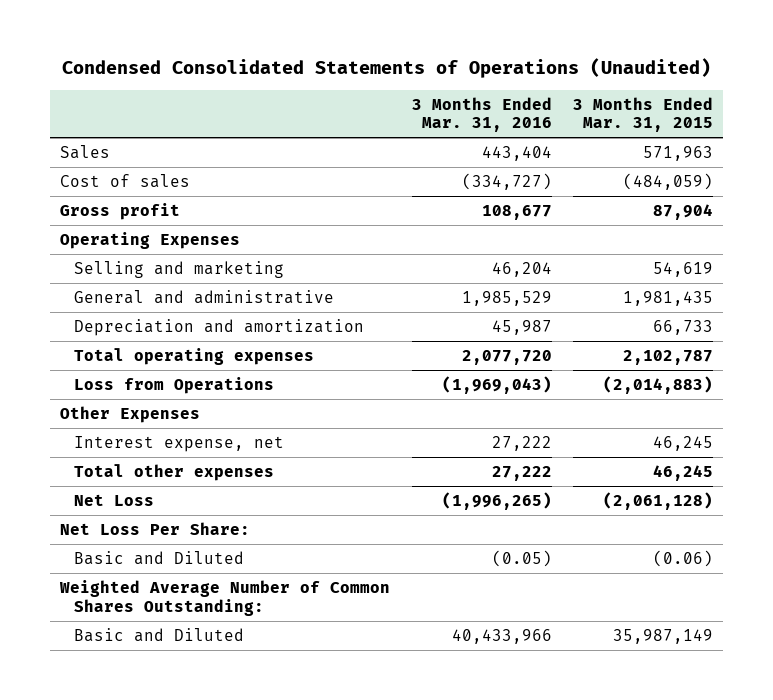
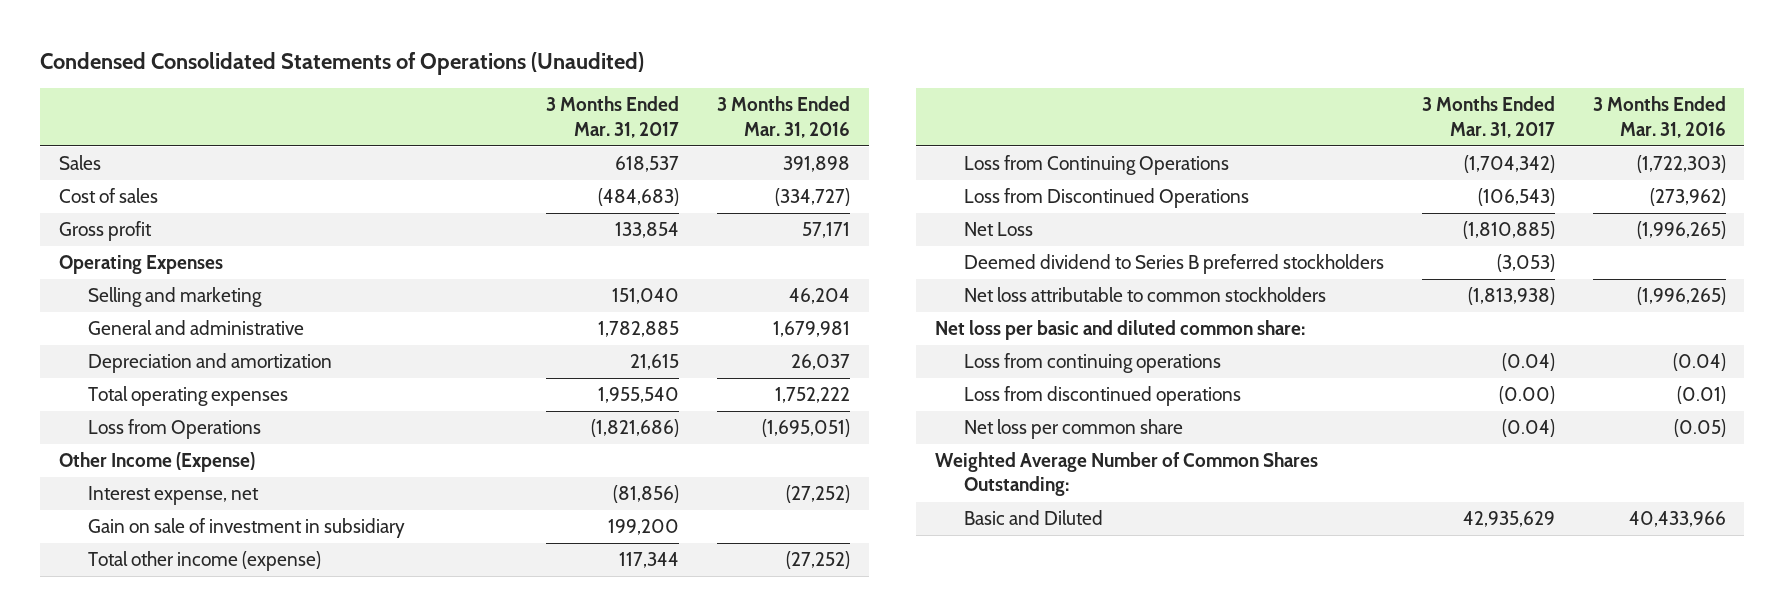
[572,96,713,133] 3 Months Ended Mar. 31, 2015 -> none
none -> [545,96,679,138] 3 Months Ended Mar. 31, 2017
[481,146,552,162] 443,404 -> [782,156,850,173] 391,898
[481,205,552,221] 108,677 -> [801,222,850,239] 57,171
[461,291,552,307] 1,985,529 -> [772,321,850,338] 1,679,981
[491,320,552,336] 45,987 -> [790,354,850,371] 26,037
[461,350,552,366] 2,077,720 -> [774,387,850,404] 1,752,222
[441,376,552,395] (1,969,043) -> [761,419,850,438] (1,695,051)
[60,406,201,424] Other Expenses -> [58,452,255,473] Other Income (Expense)
[491,436,552,452] 27,222 -> [785,485,850,504] (27,252)
none -> [88,518,406,539] Gain on sale of investment in subsidiary
[74,464,275,482] Total other expenses -> [88,551,322,572] Total other income (expense)
[491,466,552,482] 27,222 -> [785,551,850,570] (27,252)
none -> [964,155,1230,176] Loss from Continuing Operations
none -> [964,188,1250,209] Loss from Discontinued Operations
none -> [964,254,1385,275] Deemed dividend to Series B preferred stockholders
none -> [964,287,1327,303] Net loss attributable to common stockholders
[60,522,251,536] Net Loss Per Share: -> [934,320,1305,341] Net loss per basic and diluted common share:
none -> [964,353,1222,374] Loss from continuing operations
none -> [964,386,1242,407] Loss from discontinued operations
[74,551,245,566] Basic and Diluted -> [964,419,1184,440] Net loss per common share

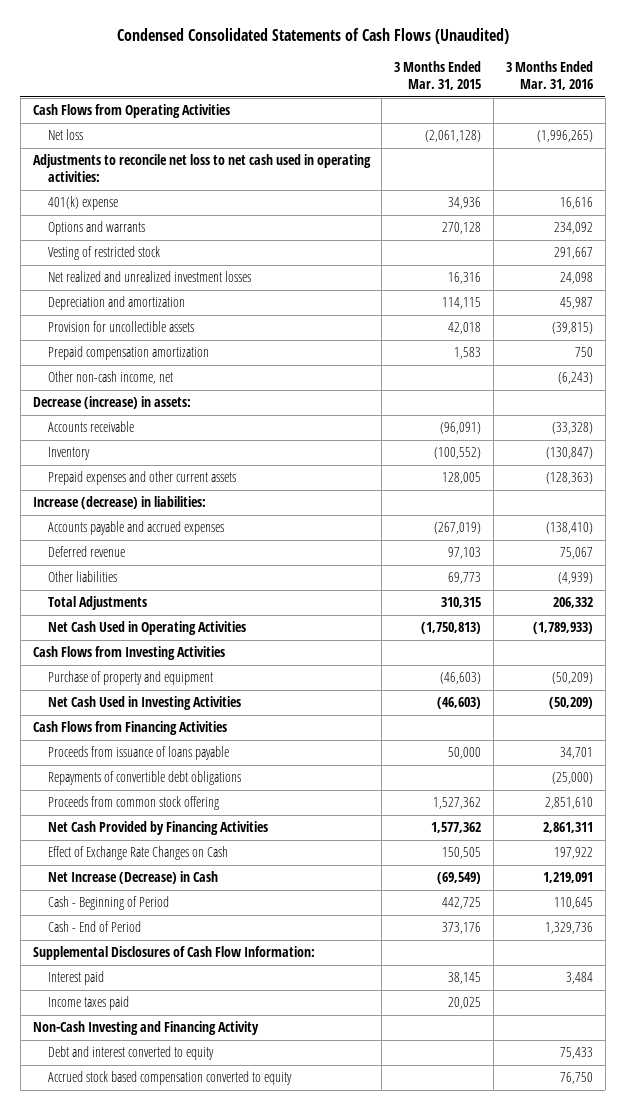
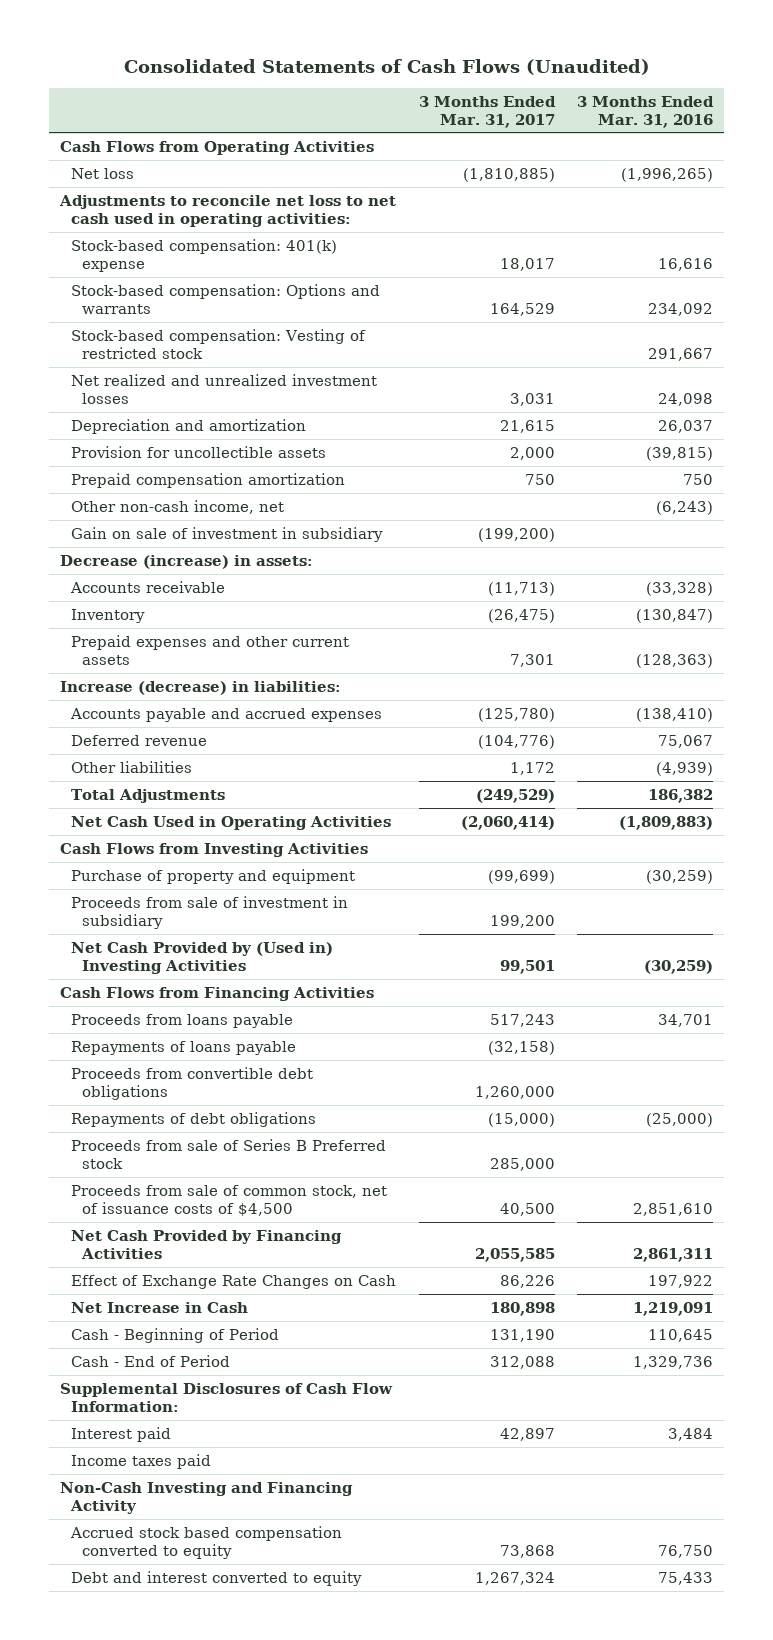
[116,28,509,45] Condensed Consolidated Statements of Cash Flows (Unaudited) -> [123,58,650,75] Consolidated Statements of Cash Flows (Unaudited)
[394,61,482,91] 3 Months Ended Mar. 31, 2015 -> none
none -> [418,95,556,128] 3 Months Ended Mar. 31, 2017
[48,196,119,211] 401(k) expense -> [71,239,338,272] Stock-based compensation: 401(k) expense
[48,221,146,236] Options and warrants -> [71,284,381,314] Stock-based compensation: Options and warrants
[48,246,161,261] Vesting of restricted stock -> [71,329,367,359] Stock-based compensation: Vesting of restricted stock
[559,297,593,310] 45,987 -> [657,420,713,434] 26,037
none -> [71,527,384,543] Gain on sale of investment in subsidiary
[552,597,593,609] 206,332 -> [647,789,713,804] 186,382
[532,622,593,635] (1,789,933) -> [618,816,713,831] (1,809,883)
[551,672,593,685] (50,209) -> [645,870,713,885] (30,259)
none -> [71,896,349,929] Proceeds from sale of investment in subsidiary
[48,696,242,711] Net Cash Used in Investing Activities -> [71,942,334,974] Net Cash Provided by (Used in) Investing Activities
[548,697,593,710] (50,209) -> [643,959,713,974] (30,259)
[48,746,230,761] Proceeds from issuance of loans payable -> [71,1014,294,1029] Proceeds from loans payable
none -> [71,1041,297,1056] Repayments of loans payable
none -> [71,1067,314,1100] Proceeds from convertible debt obligations
[48,771,242,786] Repayments of convertible debt obligations -> [71,1112,317,1128] Repayments of debt obligations
none -> [71,1139,387,1169] Proceeds from sale of Series B Preferred stock
[48,796,220,811] Proceeds from common stock offering -> [71,1185,388,1216] Proceeds from sale of common stock, net of issuance costs of $4,500
[48,871,219,885] Net Increase (Decrease) in Cash -> [71,1302,249,1314] Net Increase in Cash
[48,1046,215,1061] Debt and interest converted to equity -> [71,1571,363,1587] Debt and interest converted to equity

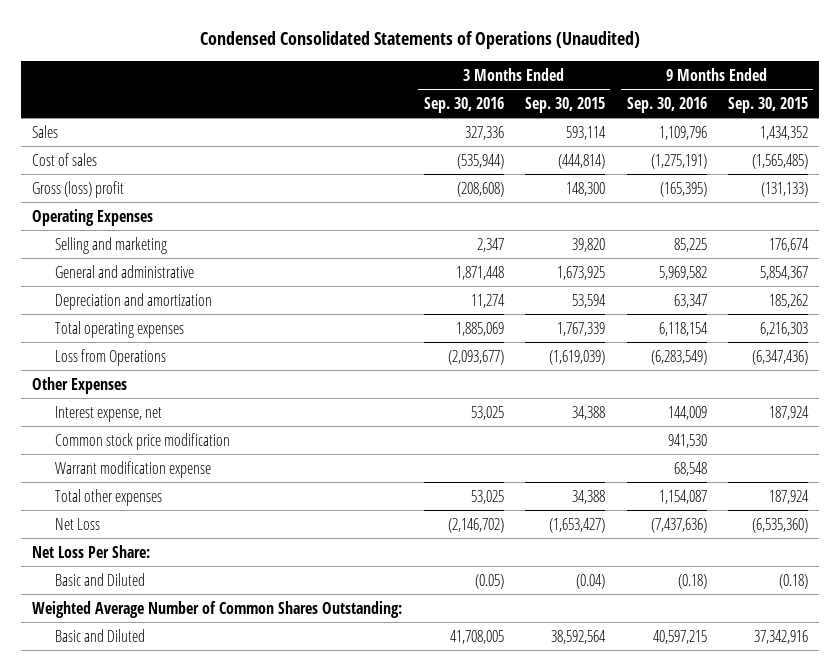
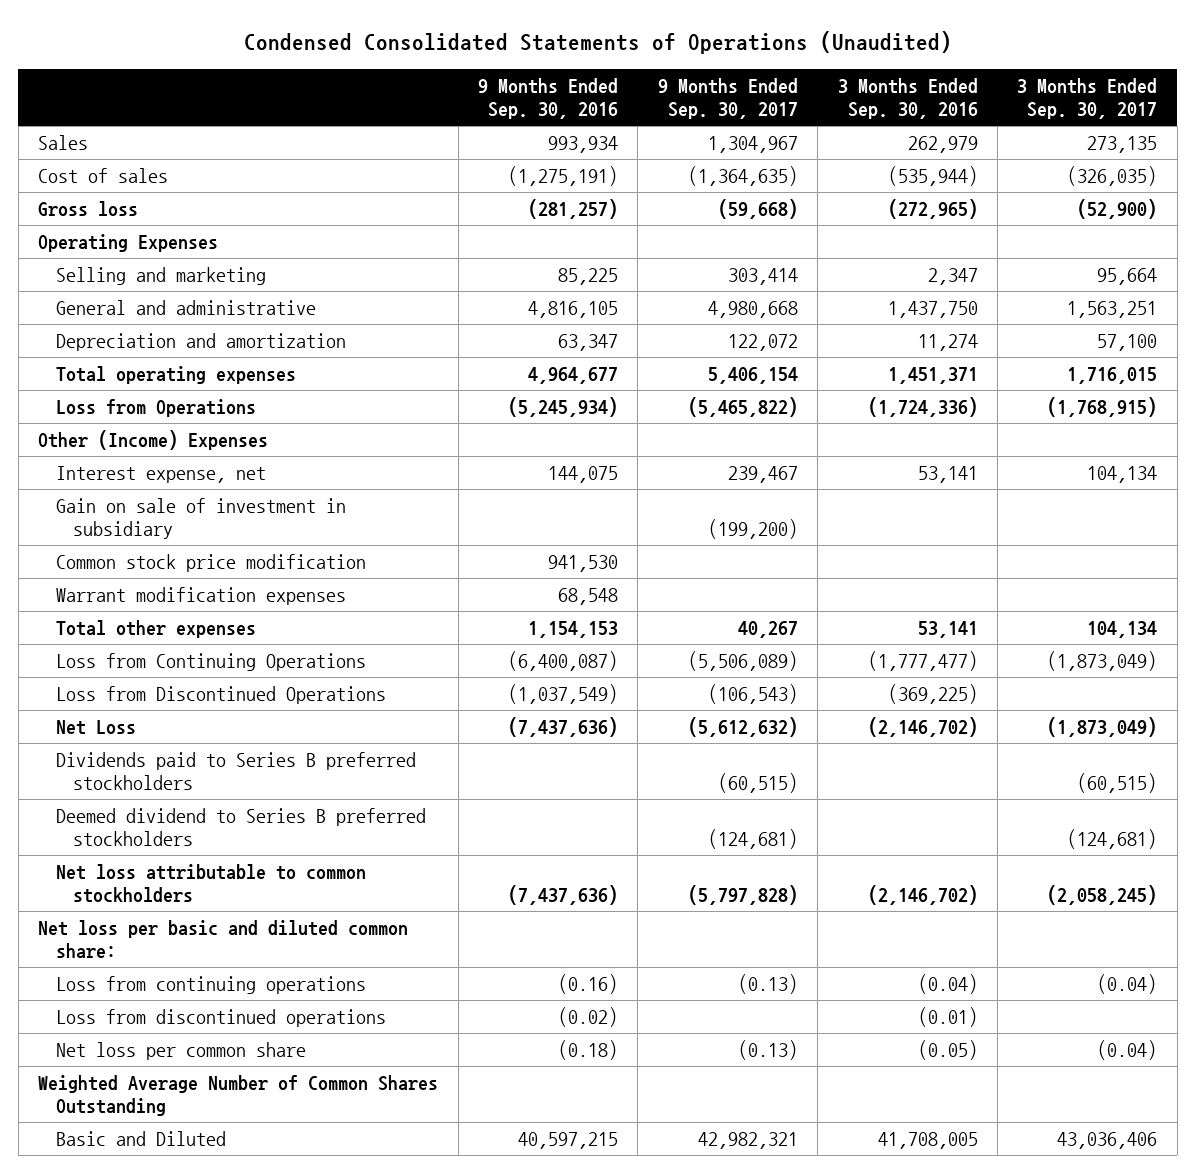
[525,96,606,113] Sep. 30, 2015 -> none
[727,96,808,113] Sep. 30, 2015 -> none
none -> [657,77,798,119] 9 Months Ended Sep. 30, 2017
none -> [1017,77,1158,119] 3 Months Ended Sep. 30, 2017
[464,125,504,140] 327,336 -> [907,135,978,153] 262,979
[658,125,707,140] 1,109,796 -> [548,135,619,153] 993,934
[32,180,125,198] Gross (loss) profit -> [38,200,139,216] Gross loss
[456,181,504,197] (208,608) -> [887,198,978,219] (272,965)
[659,181,707,197] (165,395) -> [528,198,619,219] (281,257)
[455,265,504,280] 1,871,448 -> [887,300,978,318] 1,437,750
[658,265,707,280] 5,969,582 -> [528,300,619,318] 4,816,105
[455,321,504,336] 1,885,069 -> [887,366,978,384] 1,451,371
[658,321,708,336] 6,118,154 -> [528,366,619,384] 4,964,677
[447,349,504,365] (2,093,677) -> [867,396,978,417] (1,724,336)
[650,349,707,365] (6,283,549) -> [508,396,619,417] (5,245,934)
[32,376,128,394] Other Expenses -> [38,429,269,450] Other (Income) Expenses
[470,405,504,420] 53,025 -> [917,465,978,483] 53,141
[667,405,707,420] 144,009 -> [548,465,619,483] 144,075
none -> [55,497,346,539] Gain on sale of investment in subsidiary
[54,460,211,478] Warrant modification expense -> [55,586,346,605] Warrant modification expenses
[470,489,504,504] 53,025 -> [917,620,978,638] 53,141
[658,489,707,504] 1,154,087 -> [528,620,619,638] 1,154,153
none -> [55,652,366,671] Loss from Continuing Operations
none -> [55,685,386,704] Loss from Discontinued Operations
none -> [55,751,416,790] Dividends paid to Series B preferred stockholders
none -> [55,807,426,846] Deemed dividend to Series B preferred stockholders
none -> [55,863,366,903] Net loss attributable to common stockholders
[32,544,151,558] Net Loss Per Share: -> [38,919,409,958] Net loss per basic and diluted common share:
none -> [55,975,366,994] Loss from continuing operations
none -> [55,1008,386,1027] Loss from discontinued operations
[54,572,145,586] Basic and Diluted -> [55,1041,306,1060] Net loss per common share
[32,600,403,618] Weighted Average Number of Common Shares Outstanding: -> [38,1074,439,1116] Weighted Average Number of Common Shares Outstanding

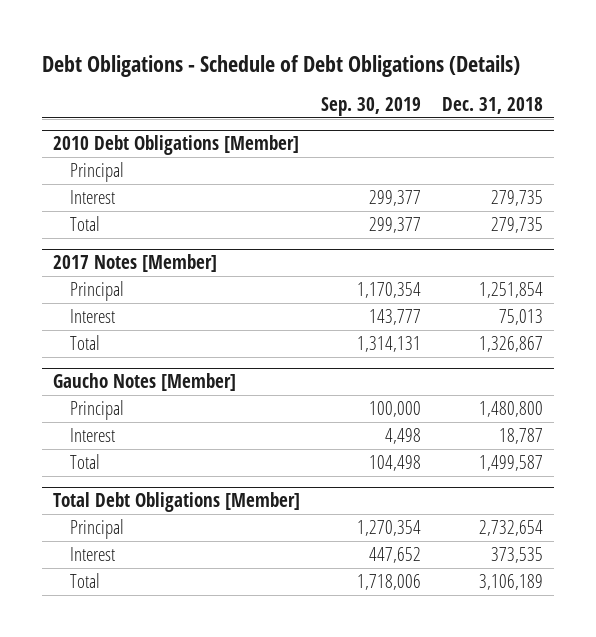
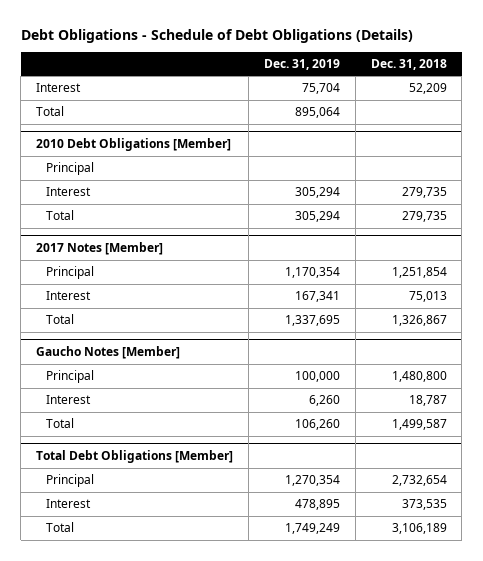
[320,97,421,117] Sep. 30, 2019 -> none
none -> [263,58,340,70] Dec. 31, 2019
none -> [36,83,82,93] Interest
none -> [36,106,65,117] Total

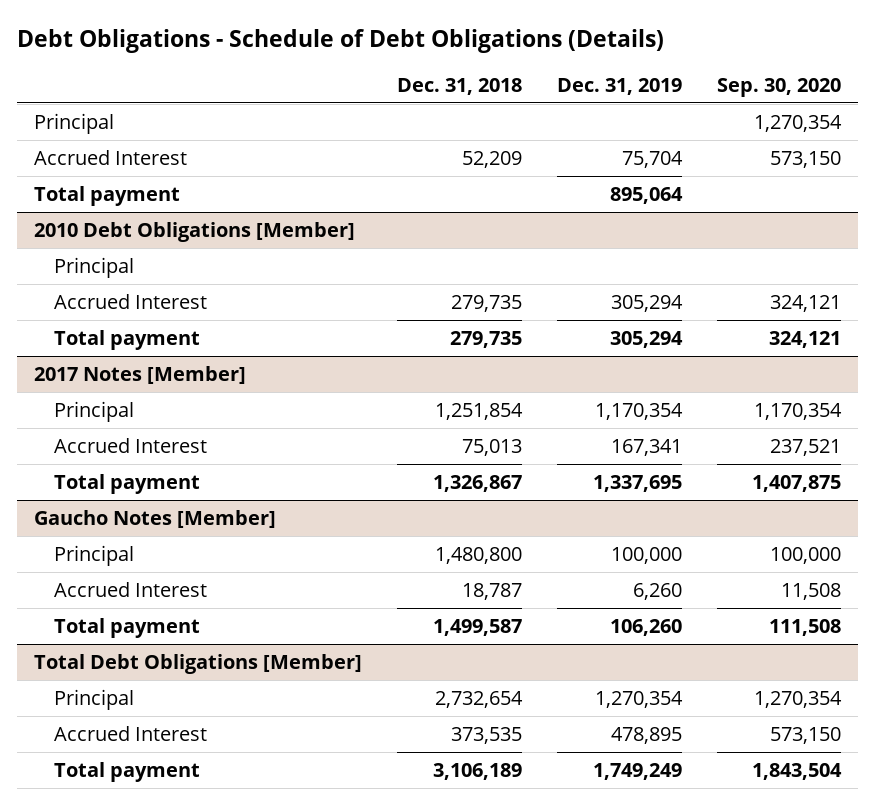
none -> [716,77,841,97] Sep. 30, 2020
none -> [34,112,115,134] Principal
[36,83,82,93] Interest -> [34,149,188,165] Accrued Interest
[36,106,65,117] Total -> [34,185,181,206] Total payment
[46,187,92,197] Interest -> [53,293,207,309] Accrued Interest
[46,210,75,221] Total -> [53,329,200,350] Total payment
[46,291,92,301] Interest -> [53,437,207,453] Accrued Interest
[46,314,75,325] Total -> [53,473,200,494] Total payment
[46,395,92,405] Interest -> [53,581,207,597] Accrued Interest
[46,418,75,429] Total -> [53,617,200,638] Total payment
[46,499,92,509] Interest -> [53,725,207,741] Accrued Interest
[46,522,75,533] Total -> [53,761,200,782] Total payment

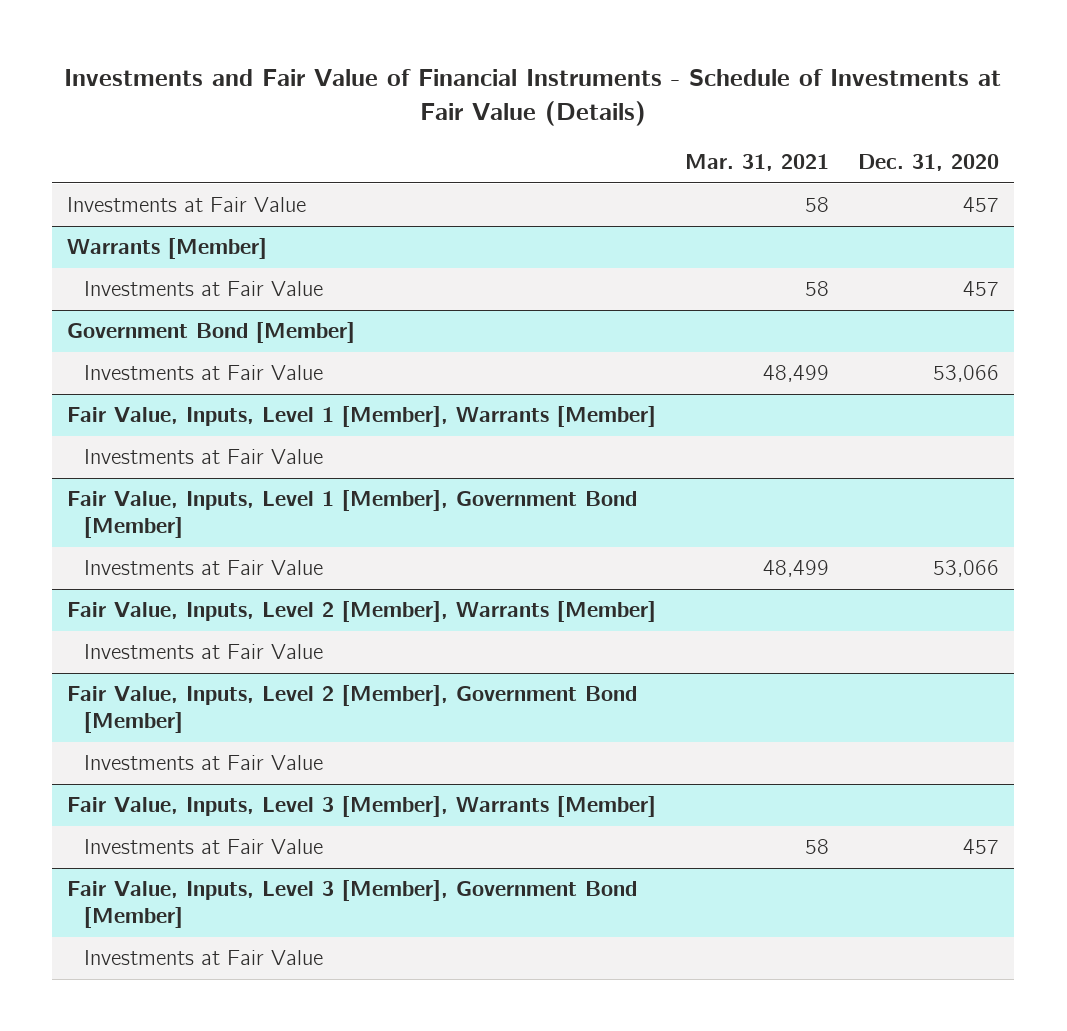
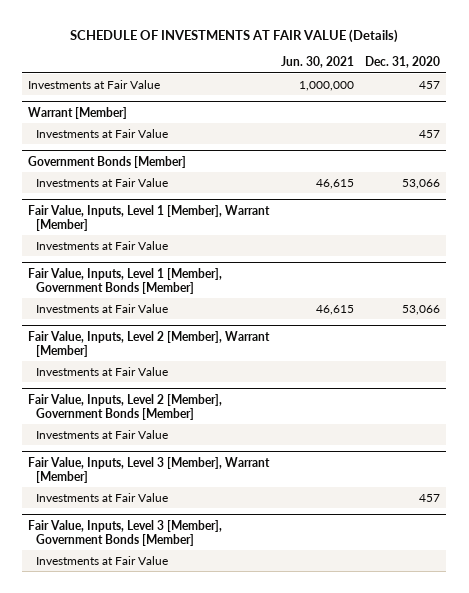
[64,68,1002,126] Investments and Fair Value of Financial Instruments - Schedule of Investments at Fair Value (Details) -> [70,28,399,43] SCHEDULE OF INVESTMENTS AT FAIR VALUE (Details)
[685,154,830,172] Mar. 31, 2021 -> none
none -> [280,56,354,69] Jun. 30, 2021
[67,238,268,260] Warrants [Member] -> [28,106,128,119] Warrant [Member]
[67,322,356,344] Government Bond [Member] -> [28,155,187,168] Government Bonds [Member]
[67,406,657,428] Fair Value, Inputs, Level 1 [Member], Warrants [Member] -> [28,204,271,231] Fair Value, Inputs, Level 1 [Member], Warrant [Member]
[67,490,638,539] Fair Value, Inputs, Level 1 [Member], Government Bond [Member] -> [28,267,223,294] Fair Value, Inputs, Level 1 [Member], Government Bonds [Member]
[67,601,657,623] Fair Value, Inputs, Level 2 [Member], Warrants [Member] -> [28,330,271,357] Fair Value, Inputs, Level 2 [Member], Warrant [Member]
[67,685,638,734] Fair Value, Inputs, Level 2 [Member], Government Bond [Member] -> [28,393,223,420] Fair Value, Inputs, Level 2 [Member], Government Bonds [Member]
[67,796,657,818] Fair Value, Inputs, Level 3 [Member], Warrants [Member] -> [28,456,271,483] Fair Value, Inputs, Level 3 [Member], Warrant [Member]
[67,880,638,929] Fair Value, Inputs, Level 3 [Member], Government Bond [Member] -> [28,519,223,546] Fair Value, Inputs, Level 3 [Member], Government Bonds [Member]

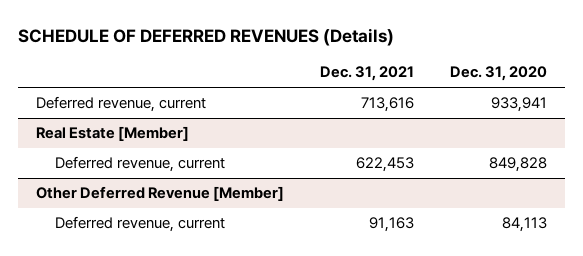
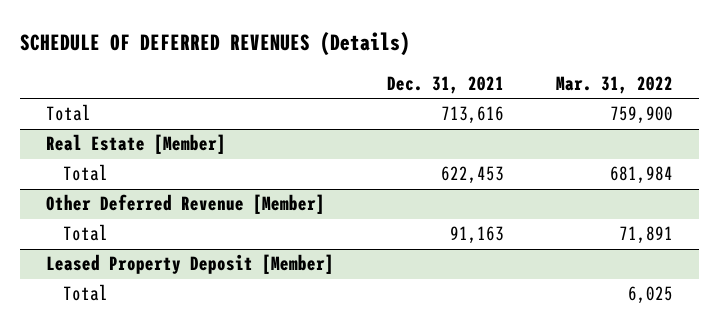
[450,66,548,82] Dec. 31, 2020 -> none
none -> [555,76,673,95] Mar. 31, 2022
[36,96,207,113] Deferred revenue, current -> [46,104,92,122] Total
[55,156,226,173] Deferred revenue, current -> [62,164,108,182] Total
[55,216,226,233] Deferred revenue, current -> [62,224,108,242] Total
none -> [46,254,335,275] Leased Property Deposit [Member]
none -> [62,284,108,302] Total

